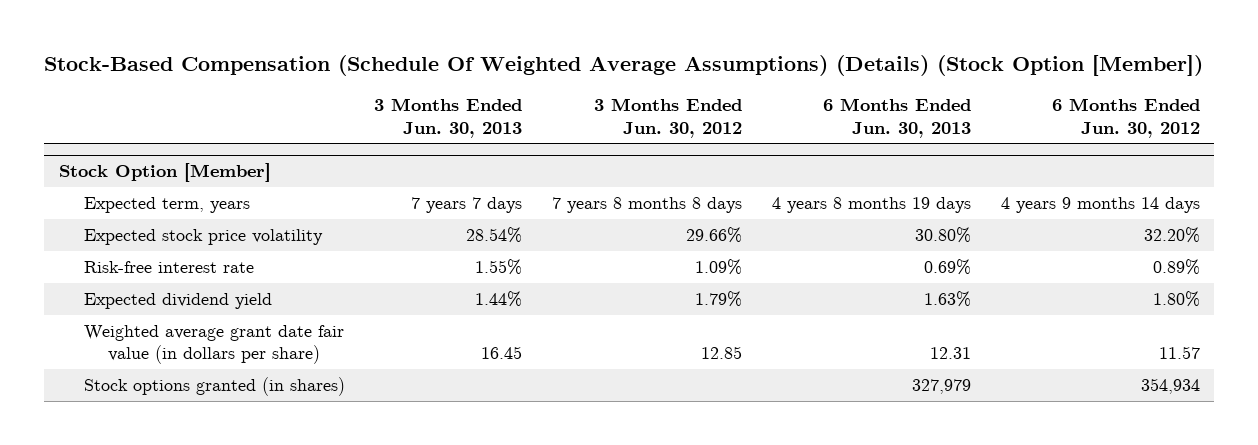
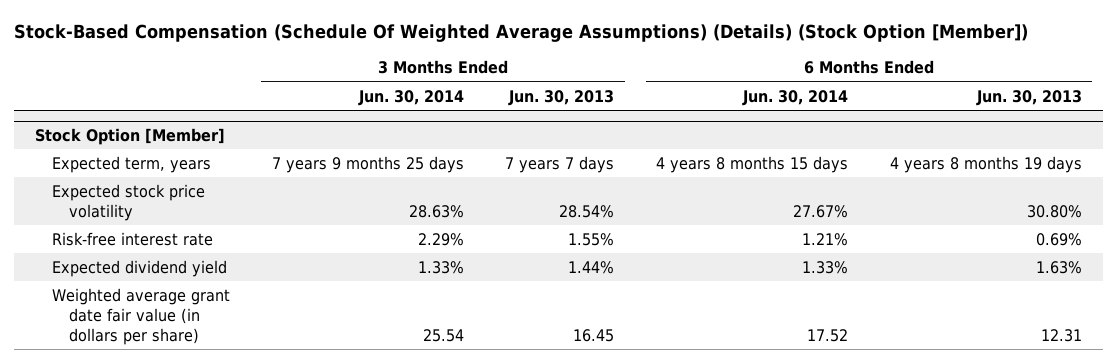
[594,98,743,138] 3 Months Ended Jun. 30, 2012 -> none
[1051,98,1200,138] 6 Months Ended Jun. 30, 2012 -> none
none -> [357,89,464,106] Jun. 30, 2014
none -> [742,89,849,106] Jun. 30, 2014
[83,377,345,397] Stock options granted (in shares) -> none

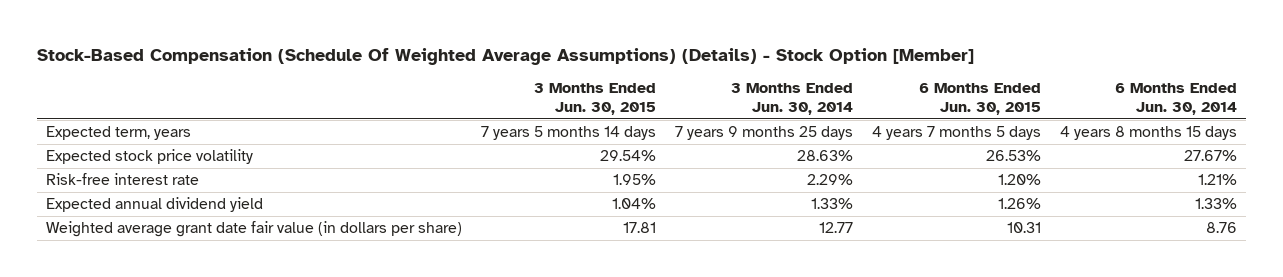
[14,24,1029,43] Stock-Based Compensation (Schedule Of Weighted Average Assumptions) (Details) (Stock Option [Member]) -> [36,47,974,65] Stock-Based Compensation (Schedule Of Weighted Average Assumptions) (Details) - Stock Option [Member]
[508,89,615,106] Jun. 30, 2013 -> none
[975,89,1082,106] Jun. 30, 2013 -> none
none -> [534,83,657,116] 3 Months Ended Jun. 30, 2015
none -> [918,83,1041,116] 6 Months Ended Jun. 30, 2015
[35,127,226,145] Stock Option [Member] -> none
[51,259,227,277] Expected dividend yield -> [46,197,264,213] Expected annual dividend yield
[422,328,464,342] 25.54 -> [818,222,853,234] 12.77
[807,328,849,342] 17.52 -> [1205,222,1237,234] 8.76

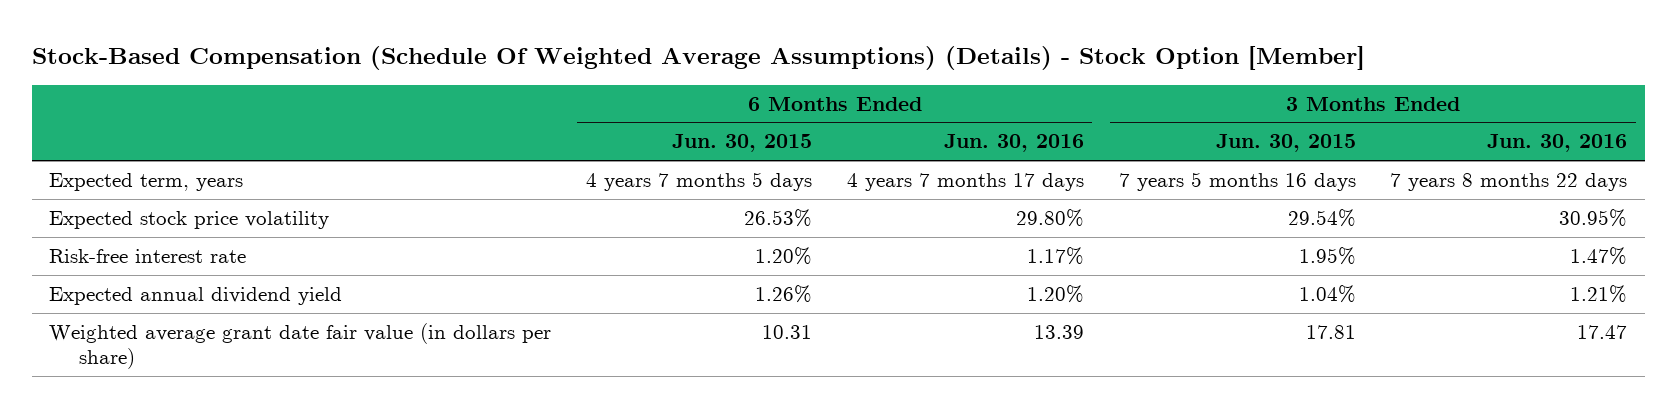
[730,83,853,116] 3 Months Ended Jun. 30, 2014 -> none
[1114,83,1237,116] 6 Months Ended Jun. 30, 2014 -> none
none -> [943,134,1084,153] Jun. 30, 2016
none -> [1487,134,1628,153] Jun. 30, 2016
[481,126,657,141] 7 years 5 months 14 days -> [1118,172,1356,192] 7 years 5 months 16 days

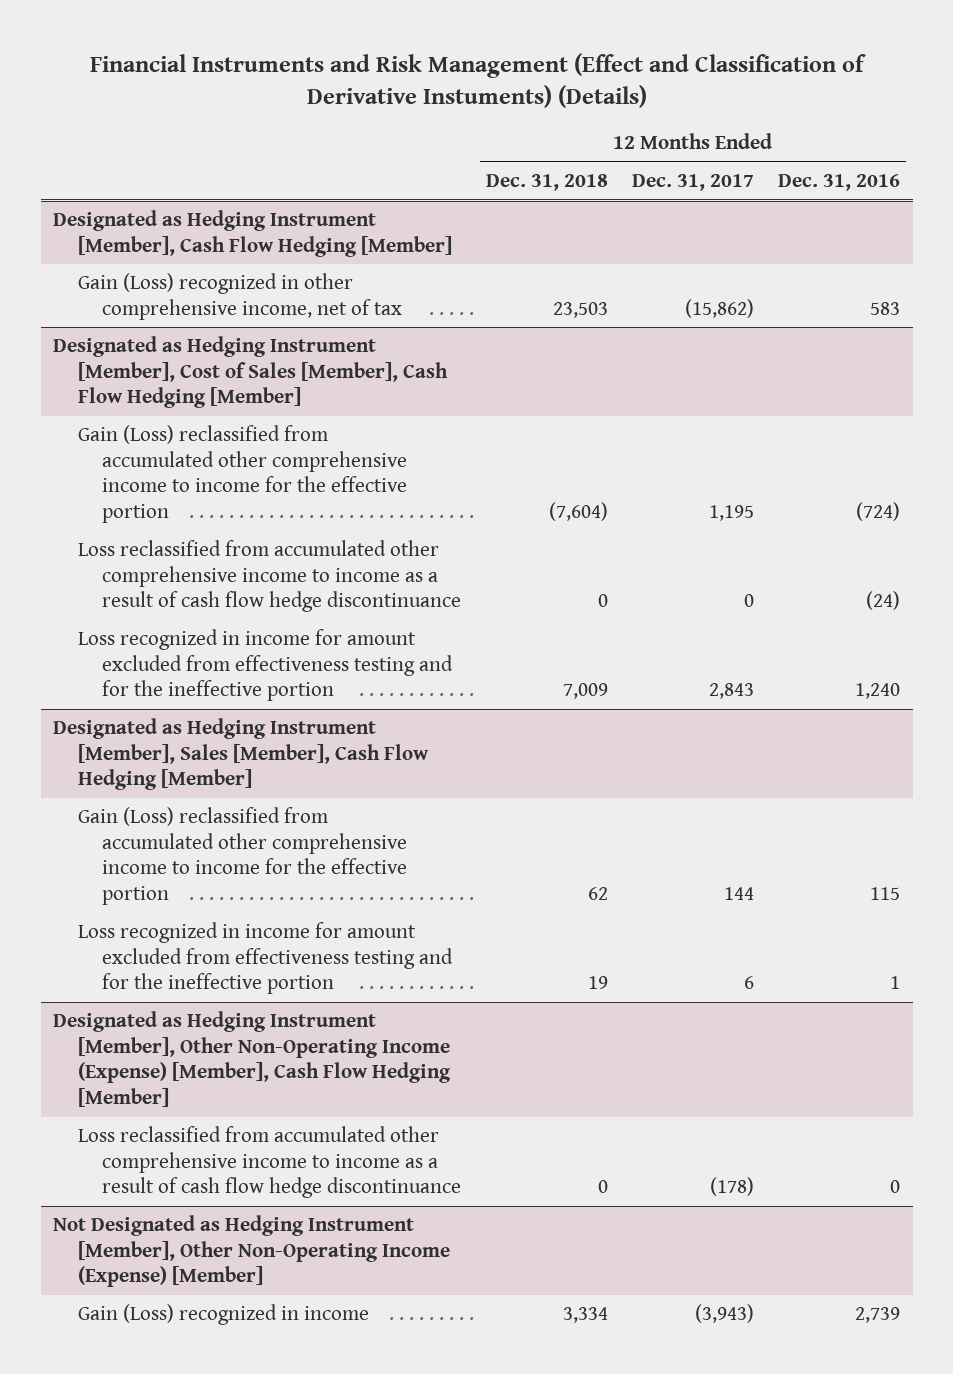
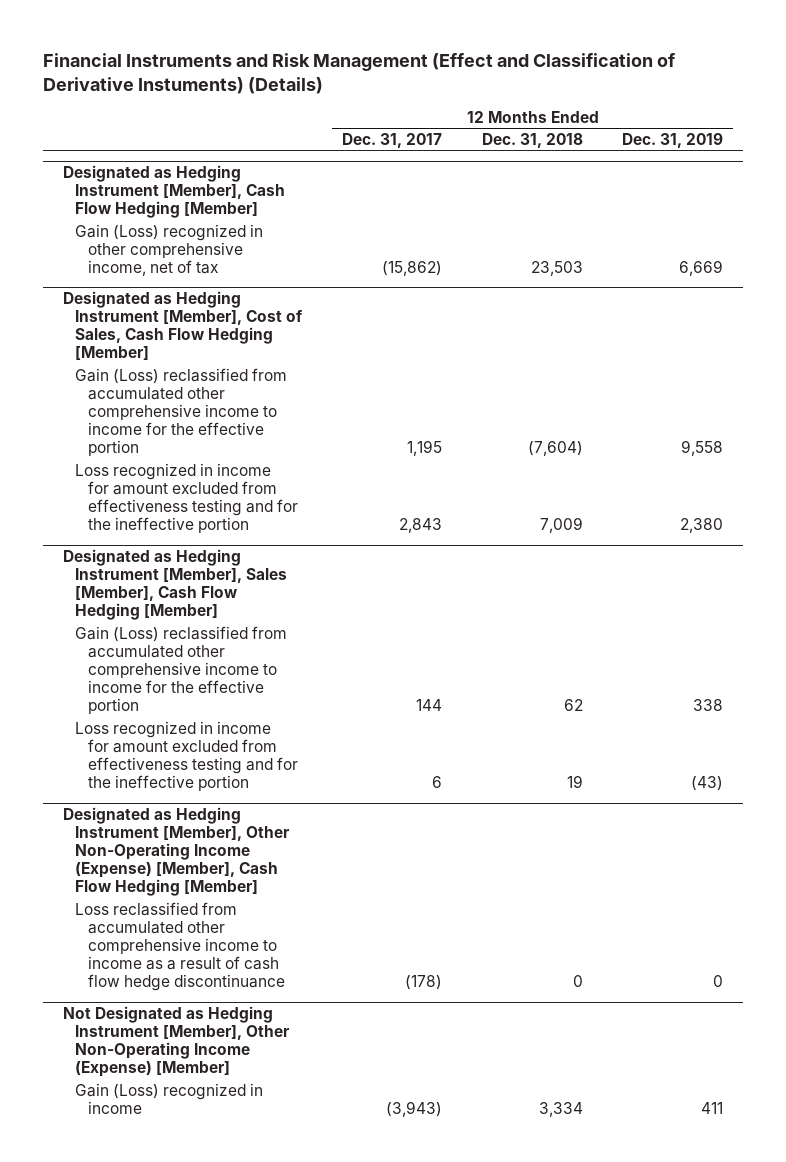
[778,174,901,192] Dec. 31, 2016 -> none
none -> [622,133,724,149] Dec. 31, 2019
[52,336,448,409] Designated as Hedging Instrument [Member], Cost of Sales [Member], Cash Flow Hedging [Member] -> [62,290,304,361] Designated as Hedging Instrument [Member], Cost of Sales, Cash Flow Hedging [Member]
[77,540,462,613] Loss reclassified from accumulated other comprehensive income to income as a result of cash flow hedge discontinuance -> none

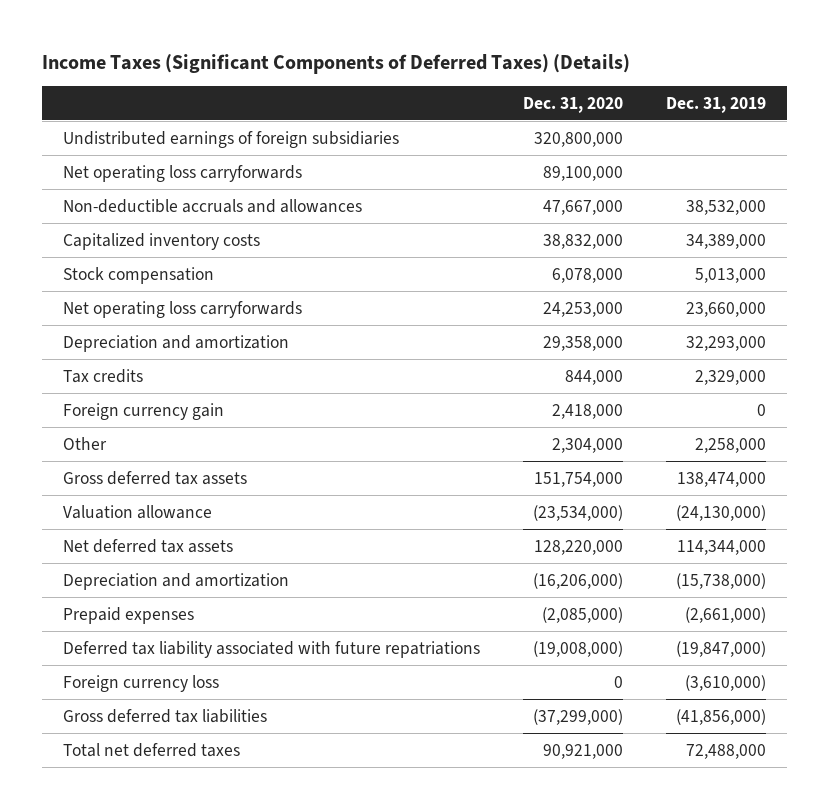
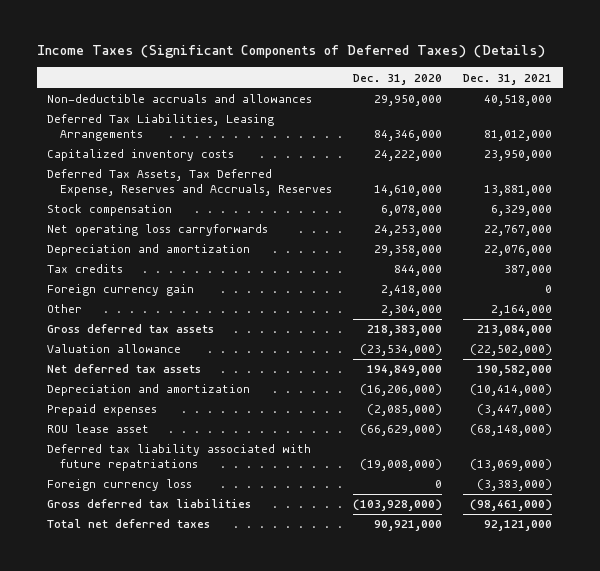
[665,96,766,113] Dec. 31, 2019 -> none
none -> [463,73,553,85] Dec. 31, 2021
[63,130,400,148] Undistributed earnings of foreign subsidiaries -> none
[63,164,303,182] Net operating loss carryforwards -> none
[542,199,623,215] 47,667,000 -> [374,95,443,107] 29,950,000
none -> [47,114,275,142] Deferred Tax Liabilities, Leasing Arrangements
[542,233,623,249] 38,832,000 -> [374,150,443,162] 24,222,000
none -> [47,169,333,197] Deferred Tax Assets, Tax Deferred Expense, Reserves and Accruals, Reserves
[533,471,623,487] 151,754,000 -> [367,325,443,337] 218,383,000
[533,539,623,555] 128,220,000 -> [367,365,443,377] 194,849,000
none -> [47,424,150,434] ROU lease asset
[532,708,623,725] (37,299,000) -> [353,499,443,512] (103,928,000)

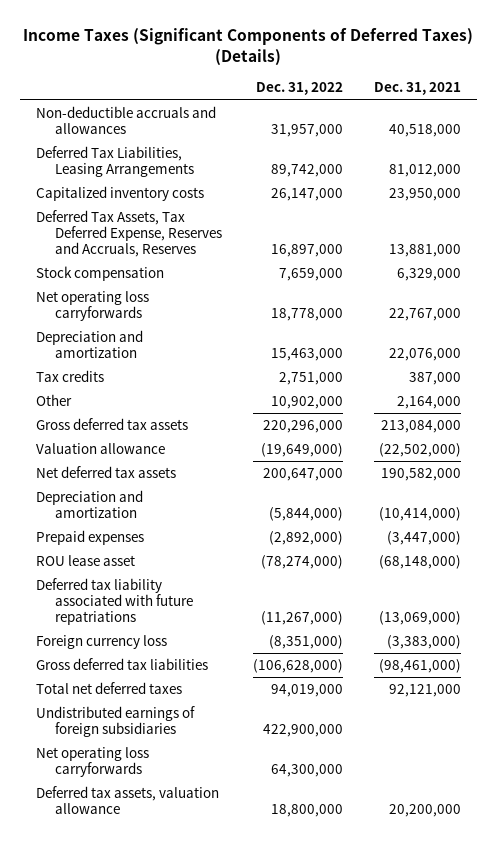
[353,73,443,85] Dec. 31, 2020 -> none
none -> [255,82,343,96] Dec. 31, 2022
[47,284,195,297] Foreign currency gain -> none
none -> [35,706,195,737] Undistributed earnings of foreign subsidiaries
none -> [35,747,149,777] Net operating loss carryforwards
none -> [35,786,219,814] Deferred tax assets, valuation allowance

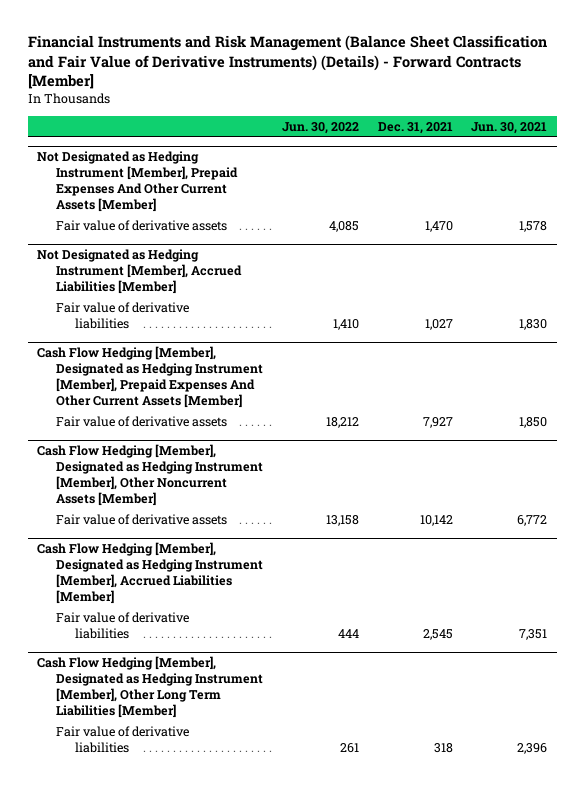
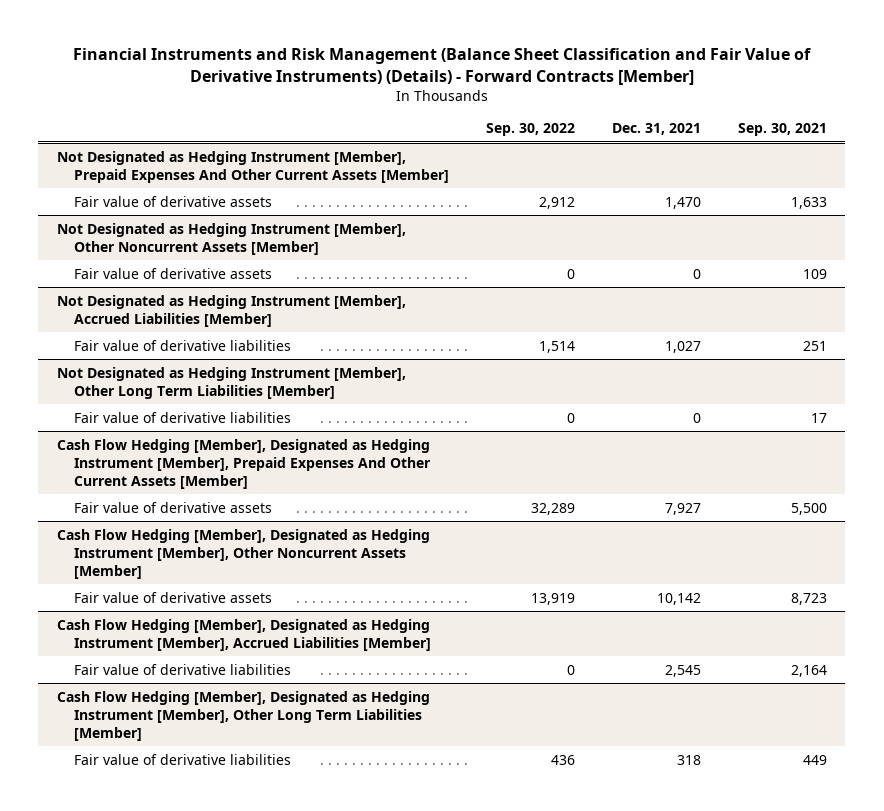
[281,121,359,134] Jun. 30, 2022 -> none
[471,121,548,134] Jun. 30, 2021 -> none
none -> [486,123,576,137] Sep. 30, 2022
none -> [738,123,828,137] Sep. 30, 2021
none -> [56,222,406,255] Not Designated as Hedging Instrument [Member], Other Noncurrent Assets [Member]
none -> [74,267,273,279] Fair value of derivative assets
none -> [56,366,406,399] Not Designated as Hedging Instrument [Member], Other Long Term Liabilities [Member]
none -> [74,411,292,423] Fair value of derivative liabilities

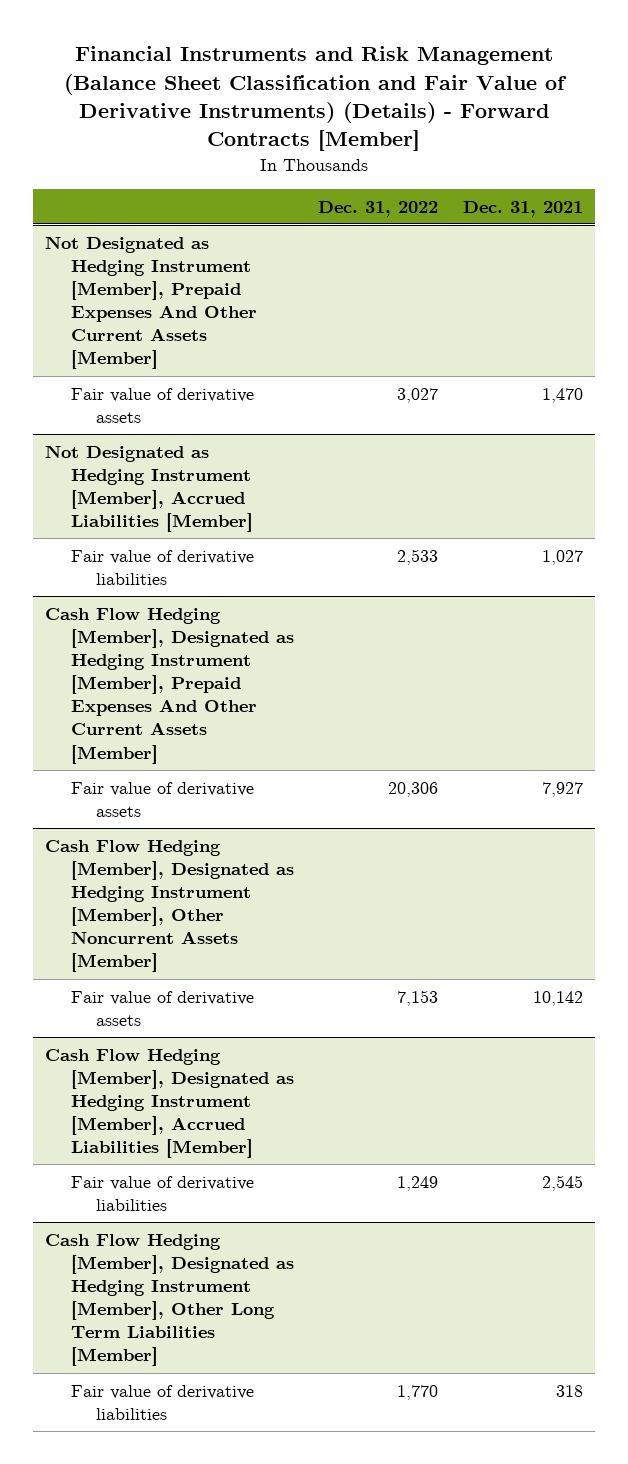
[486,123,576,137] Sep. 30, 2022 -> none
[738,123,828,137] Sep. 30, 2021 -> none
none -> [318,200,439,217] Dec. 31, 2022
[56,222,406,255] Not Designated as Hedging Instrument [Member], Other Noncurrent Assets [Member] -> none
[74,267,273,279] Fair value of derivative assets -> none
[56,366,406,399] Not Designated as Hedging Instrument [Member], Other Long Term Liabilities [Member] -> none
[74,411,292,423] Fair value of derivative liabilities -> none

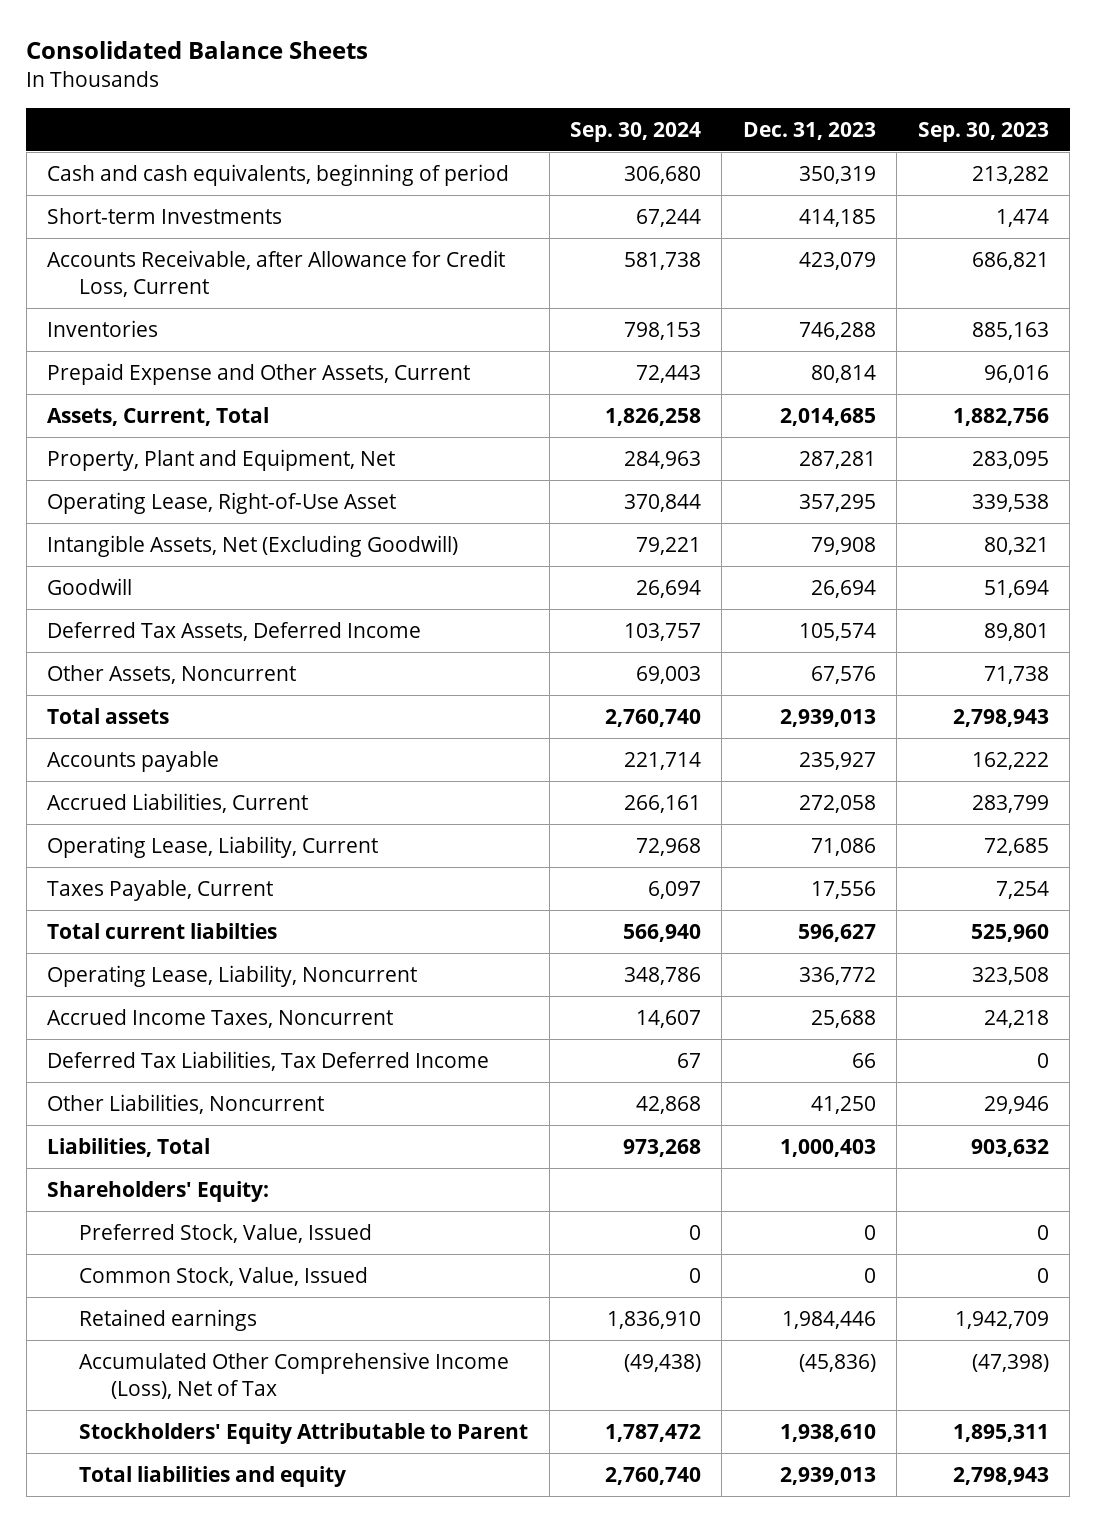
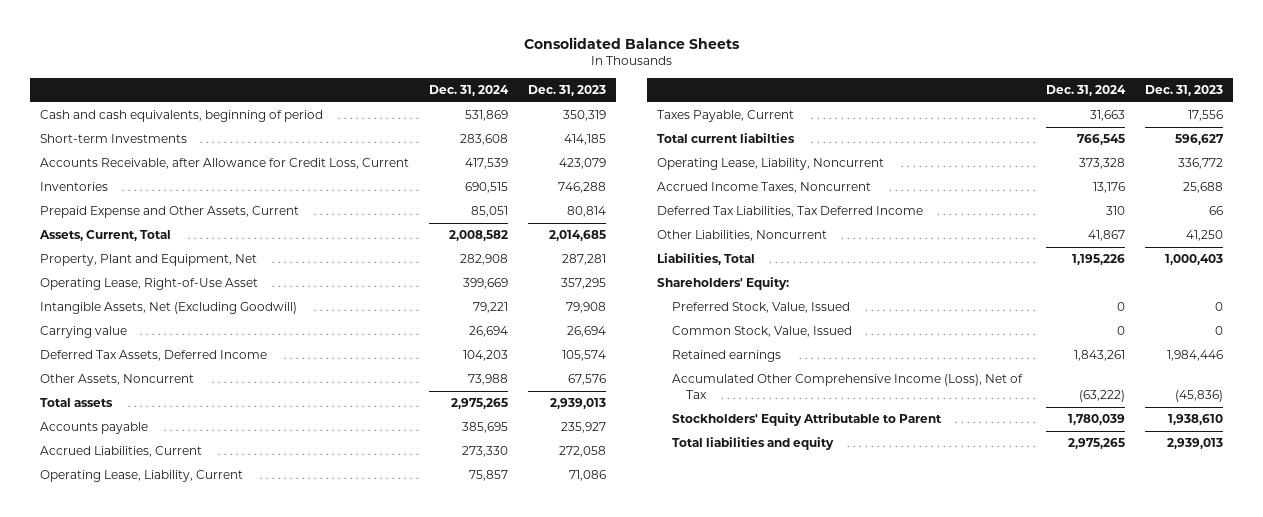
[569,121,701,142] Sep. 30, 2024 -> none
[917,121,1049,142] Sep. 30, 2023 -> none
none -> [429,84,510,96] Dec. 31, 2024
[46,577,132,595] Goodwill -> [40,326,128,339] Carrying value

